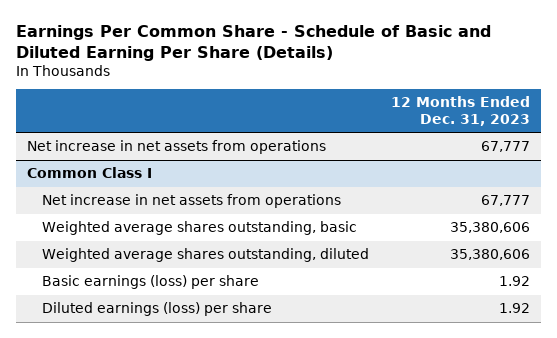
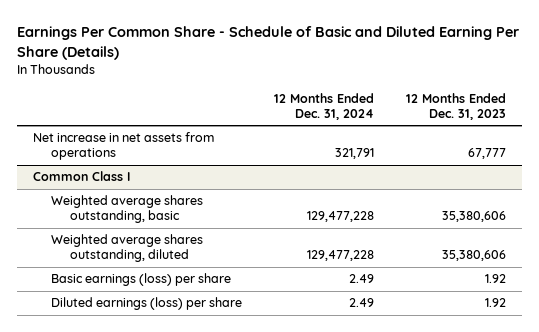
none -> [274,92,375,120] 12 Months Ended Dec. 31, 2024
[41,194,341,209] Net increase in net assets from operations -> none

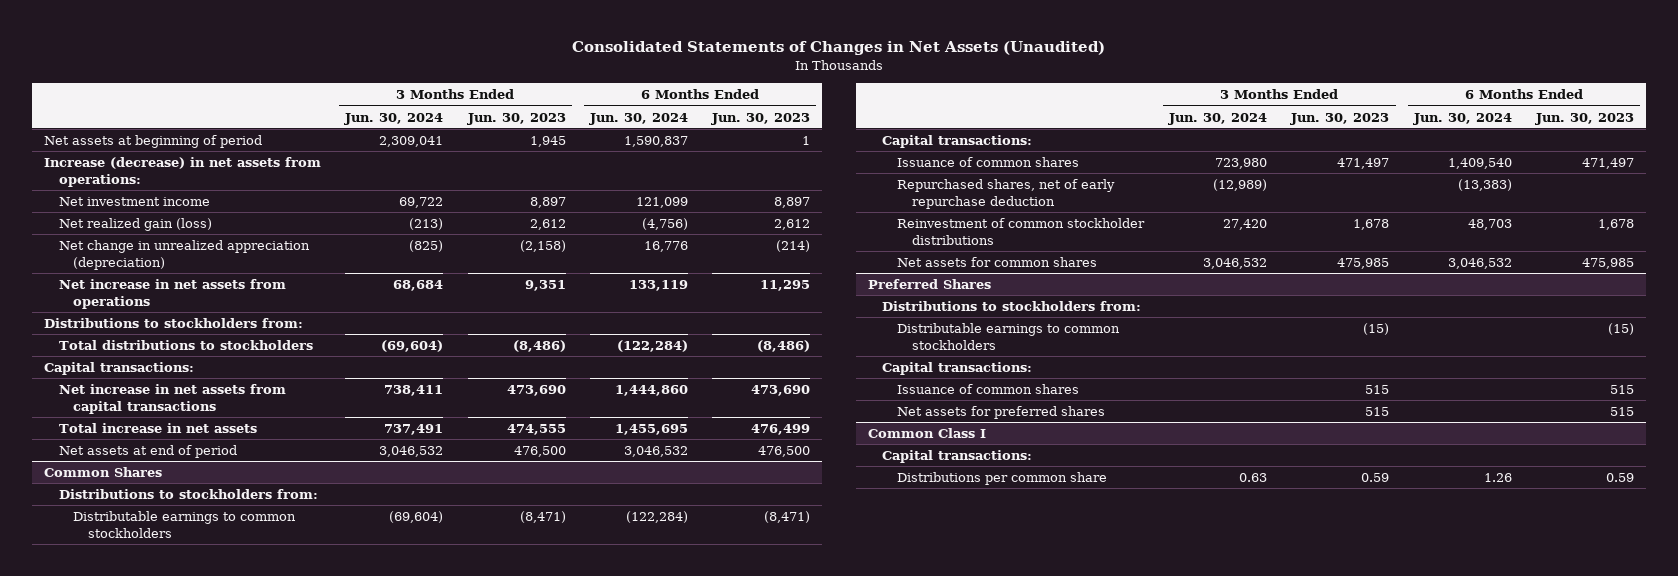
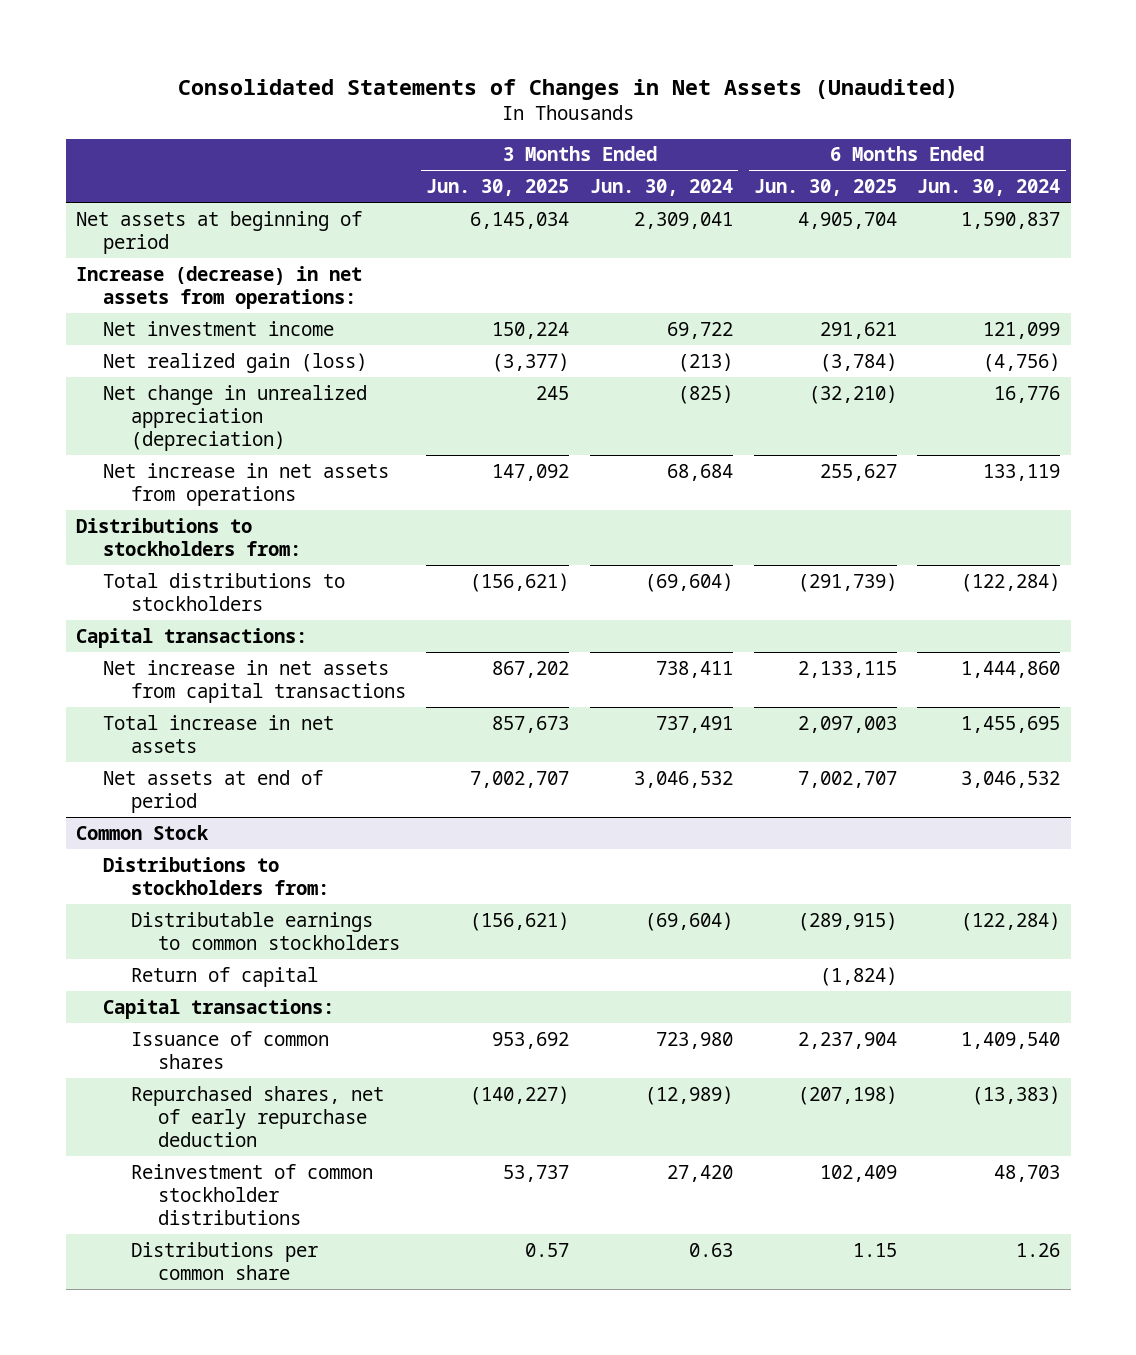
[466,112,566,125] Jun. 30, 2023 -> none
[711,112,811,125] Jun. 30, 2023 -> none
none -> [426,179,570,197] Jun. 30, 2025
none -> [753,179,897,197] Jun. 30, 2025
[43,466,162,477] Common Shares -> none
none -> [75,824,209,840] Common Stock
none -> [130,966,318,987] Return of capital
[896,256,1097,267] Net assets for common shares -> none
[867,278,991,289] Preferred Shares -> none
[882,300,1142,311] Distributions to stockholders from: -> none
[896,322,1120,350] Distributable earnings to common stockholders -> none
[882,361,1033,375] Capital transactions: -> none
[896,383,1079,394] Issuance of common shares -> none
[896,405,1105,419] Net assets for preferred shares -> none
[867,427,986,438] Common Class I -> none
[882,449,1033,463] Capital transactions: -> none

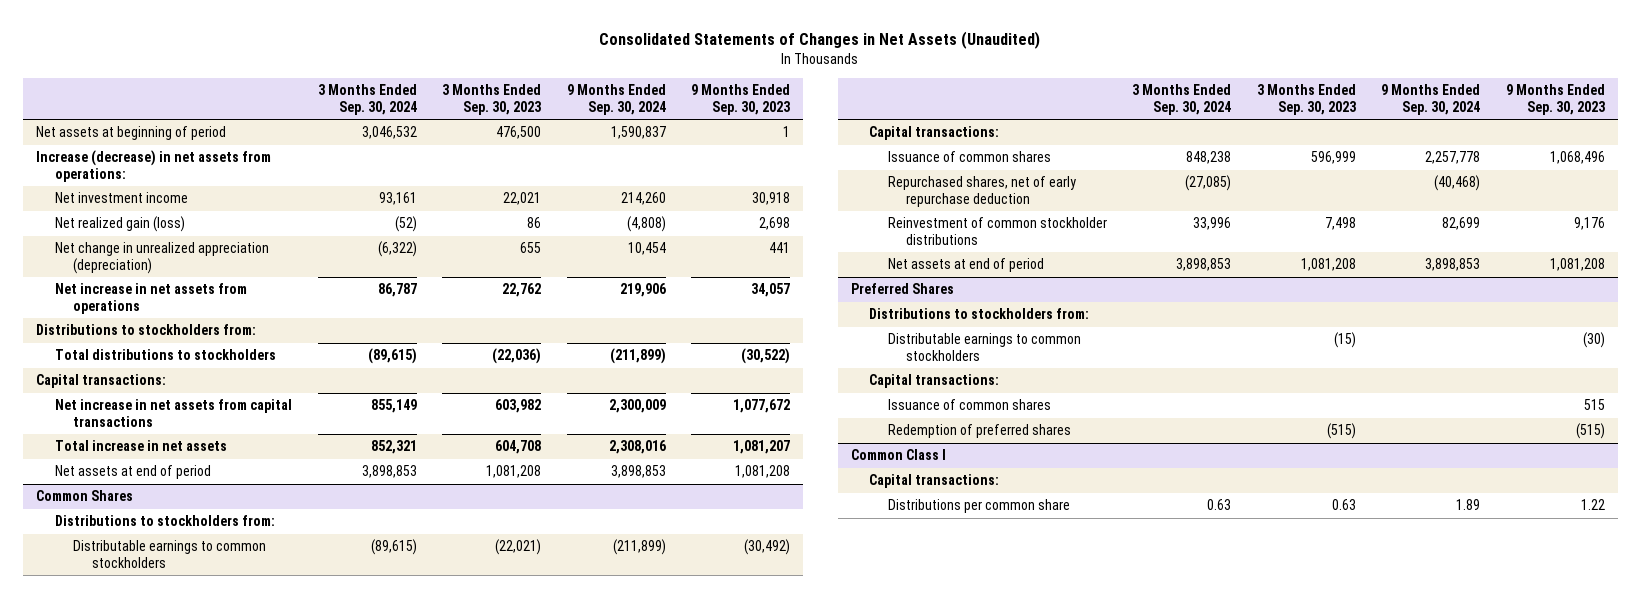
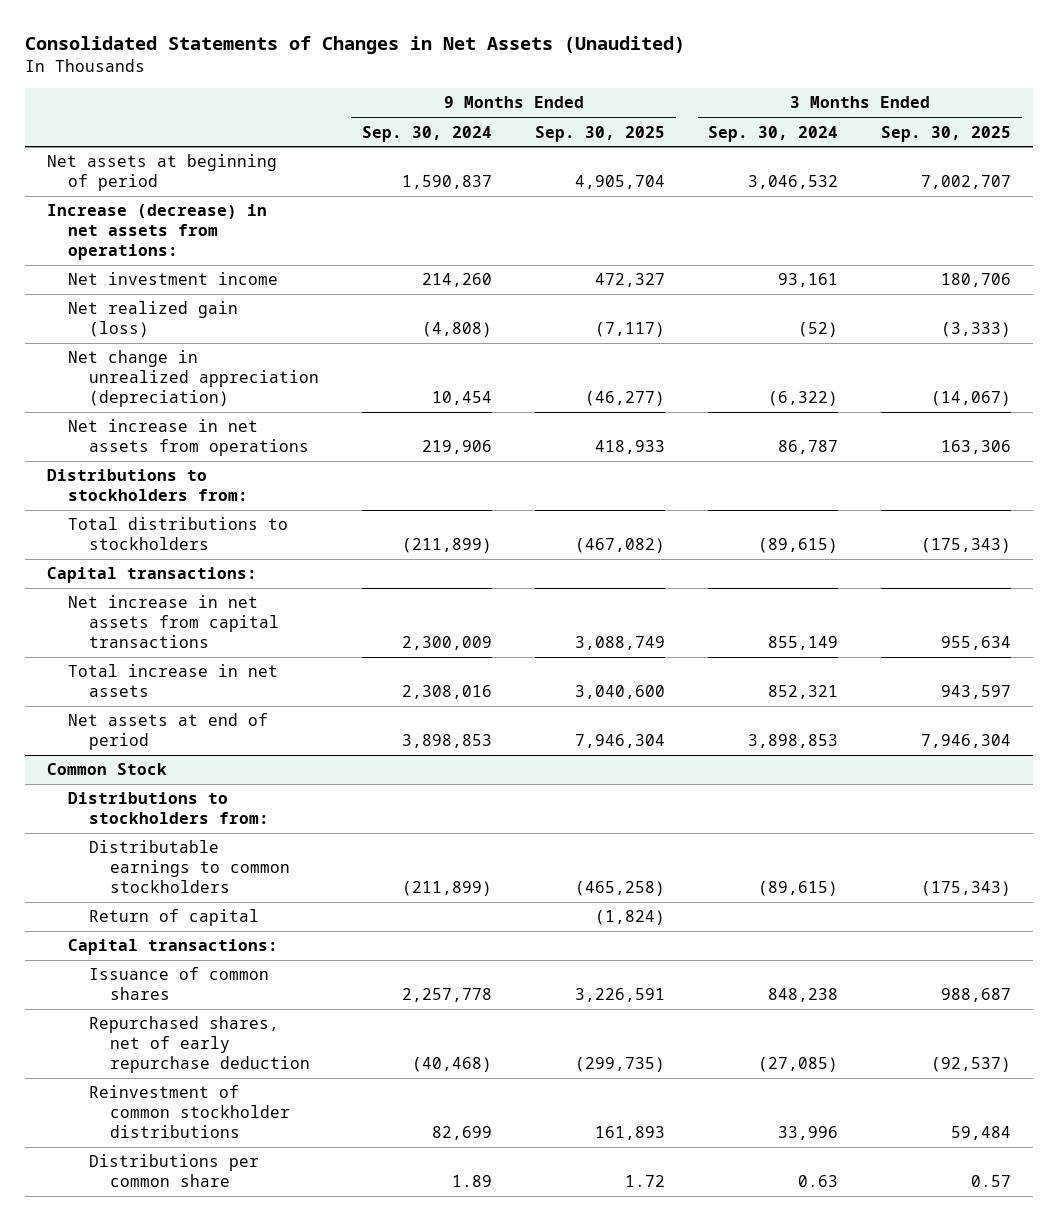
[442,84,542,116] 3 Months Ended Sep. 30, 2023 -> none
[691,84,791,116] 9 Months Ended Sep. 30, 2023 -> none
none -> [535,125,666,142] Sep. 30, 2025
none -> [881,125,1012,142] Sep. 30, 2025
[35,490,133,502] Common Shares -> none
none -> [47,763,168,776] Common Stock
none -> [88,909,259,927] Return of capital
[887,258,1044,273] Net assets at end of period -> none
[850,283,954,295] Preferred Shares -> none
[869,308,1090,320] Distributions to stockholders from: -> none
[887,333,1081,361] Distributable earnings to common stockholders -> none
[869,374,1000,389] Capital transactions: -> none
[887,399,1051,411] Issuance of common shares -> none
[887,424,1071,439] Redemption of preferred shares -> none
[850,449,946,461] Common Class I -> none
[869,474,1000,489] Capital transactions: -> none

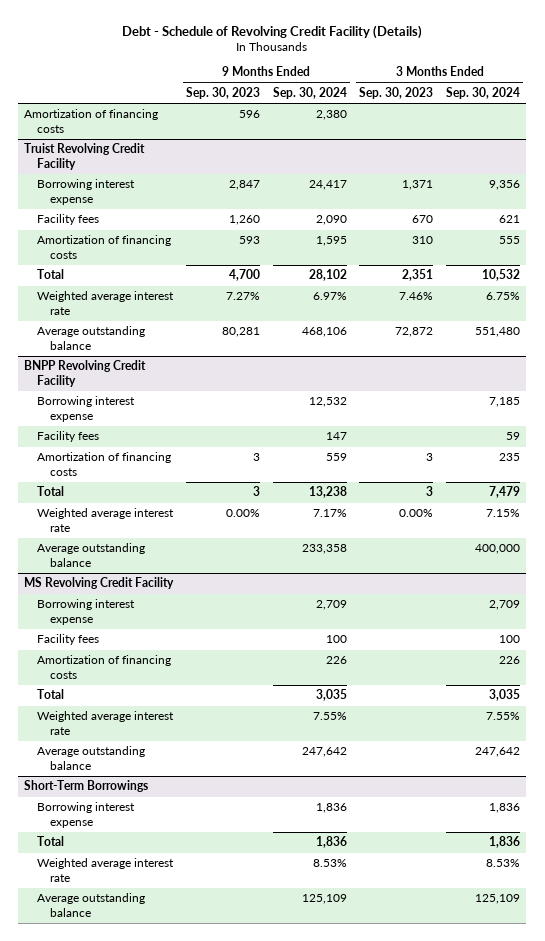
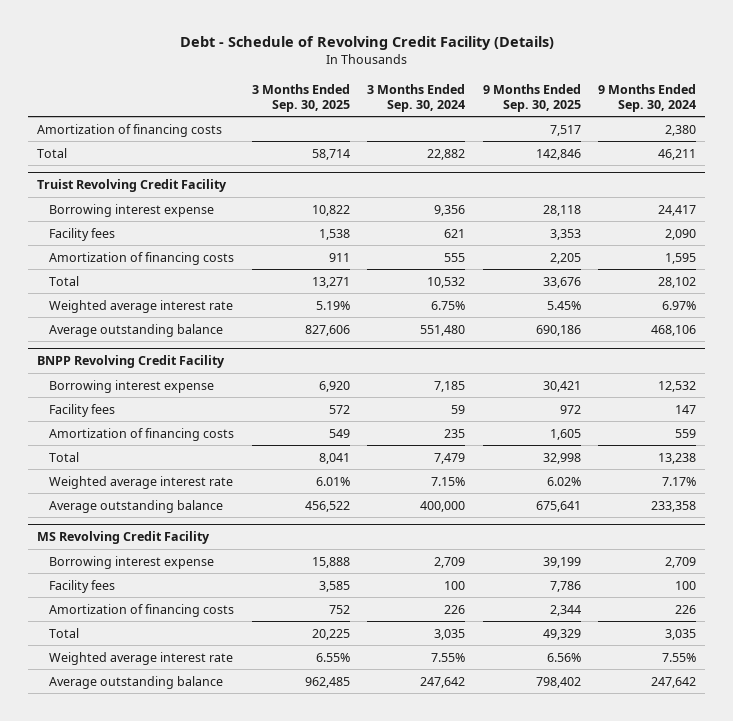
[186,87,261,100] Sep. 30, 2023 -> none
[359,87,434,100] Sep. 30, 2023 -> none
none -> [251,83,350,112] 3 Months Ended Sep. 30, 2025
none -> [482,83,581,112] 9 Months Ended Sep. 30, 2025
none -> [36,147,67,158] Total
[24,780,149,793] Short-Term Borrowings -> none
[37,802,136,828] Borrowing interest expense -> none
[37,836,65,847] Total -> none
[37,858,175,882] Weighted average interest rate -> none
[37,893,146,917] Average outstanding balance -> none

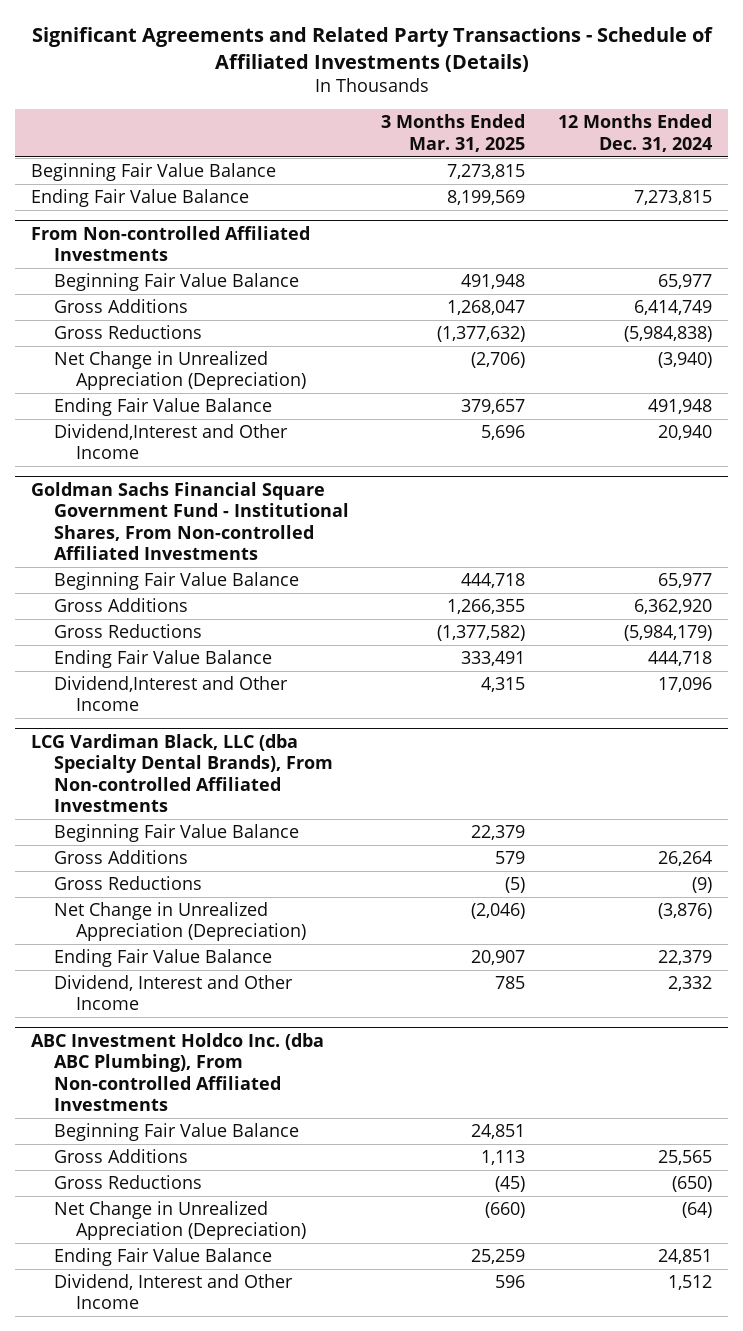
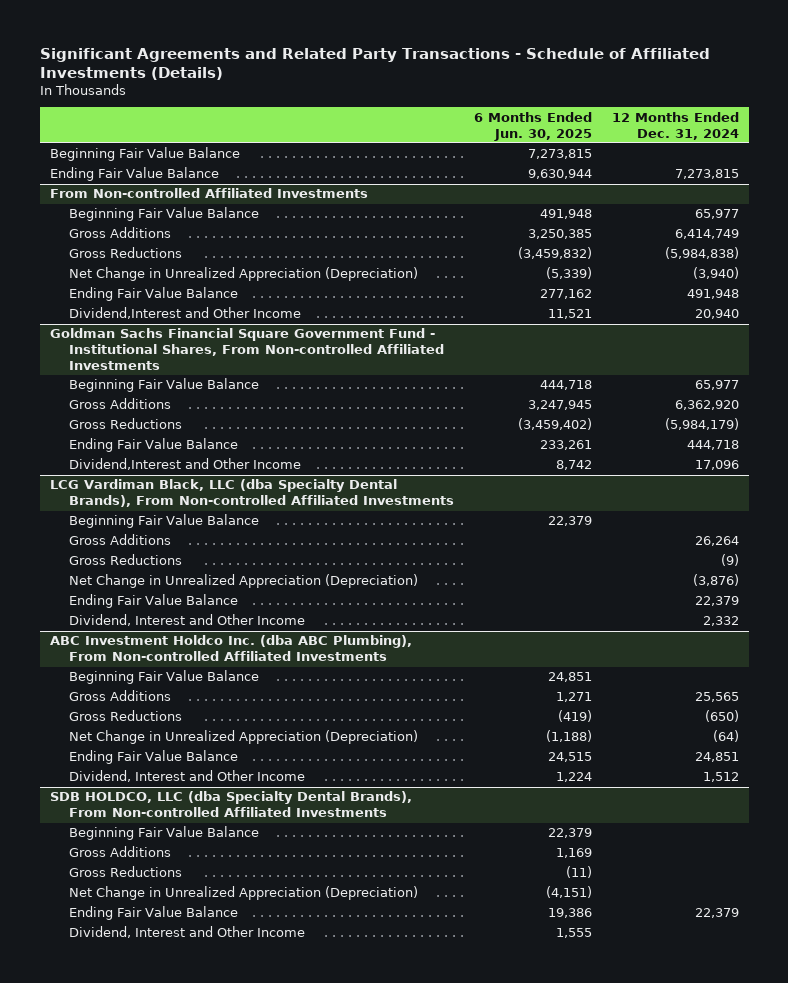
[381,114,526,152] 3 Months Ended Mar. 31, 2025 -> none
none -> [473,111,592,141] 6 Months Ended Jun. 30, 2025
none -> [49,791,412,818] SDB HOLDCO, LLC (dba Specialty Dental Brands), From Non-controlled Affiliated Investments
none -> [68,826,259,841] Beginning Fair Value Balance
none -> [68,846,171,858] Gross Additions
none -> [68,866,182,878] Gross Reductions
none -> [68,886,418,901] Net Change in Unrealized Appreciation (Depreciation)
none -> [68,906,238,921] Ending Fair Value Balance
none -> [68,926,305,939] Dividend, Interest and Other Income

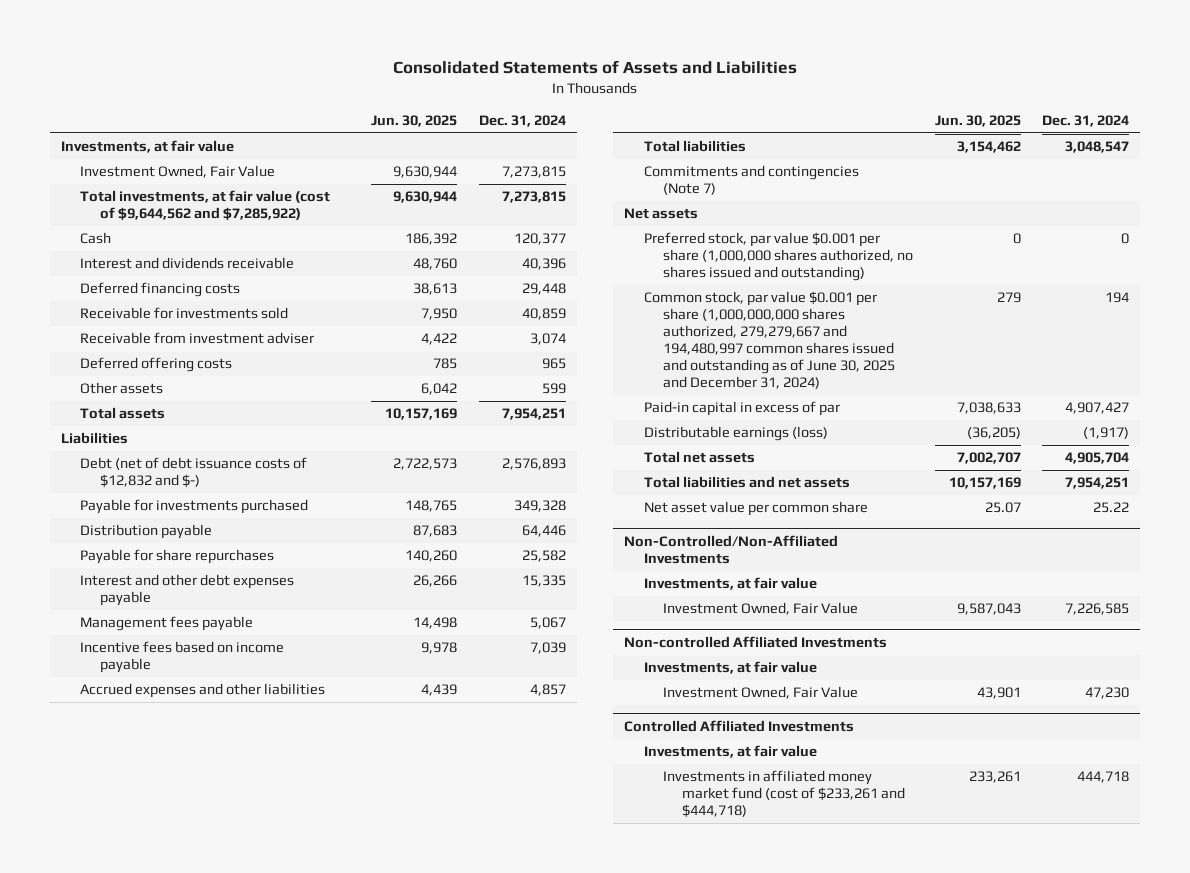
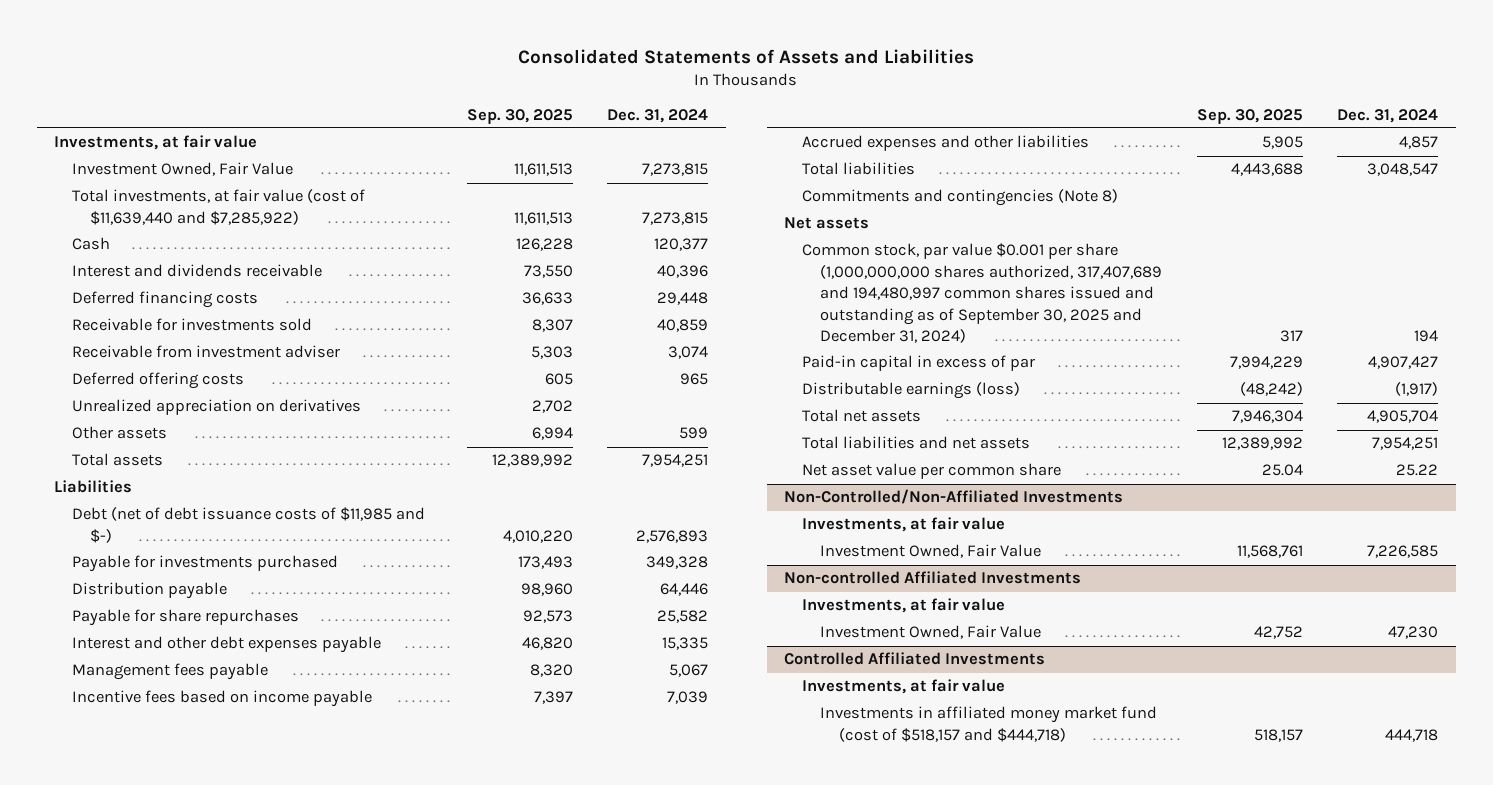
[371,114,458,127] Jun. 30, 2025 -> none
none -> [466,108,573,124] Sep. 30, 2025
[80,190,331,222] Total investments, at fair value (cost of $9,644,562 and $7,285,922) -> [72,189,366,225] Total investments, at fair value (cost of $11,639,440 and $7,285,922)
none -> [72,399,362,416] Unrealized appreciation on derivatives
[80,457,308,489] Debt (net of debt issuance costs of $12,832 and $-) -> [72,507,426,543] Debt (net of debt issuance costs of $11,985 and $-)
[643,165,859,196] Commitments and contingencies (Note 7) -> [802,189,1119,207] Commitments and contingencies (Note 8)
[643,232,914,282] Preferred stock, par value $0.001 per share (1,000,000 shares authorized, no shares issued and outstanding) -> none
[643,291,896,389] Common stock, par value $0.001 per share (1,000,000,000 shares authorized, 279,279,667 and 194,480,997 common shares issued and outstanding as of June 30, 2025 and December 31, 2024) -> [802,243,1163,343] Common stock, par value $0.001 per share (1,000,000,000 shares authorized, 317,407,689 and 194,480,997 common shares issued and outstanding as of September 30, 2025 and December 31, 2024)
[663,770,906,819] Investments in affiliated money market fund (cost of $233,261 and $444,718) -> [820,706,1158,742] Investments in affiliated money market fund (cost of $518,157 and $444,718)

